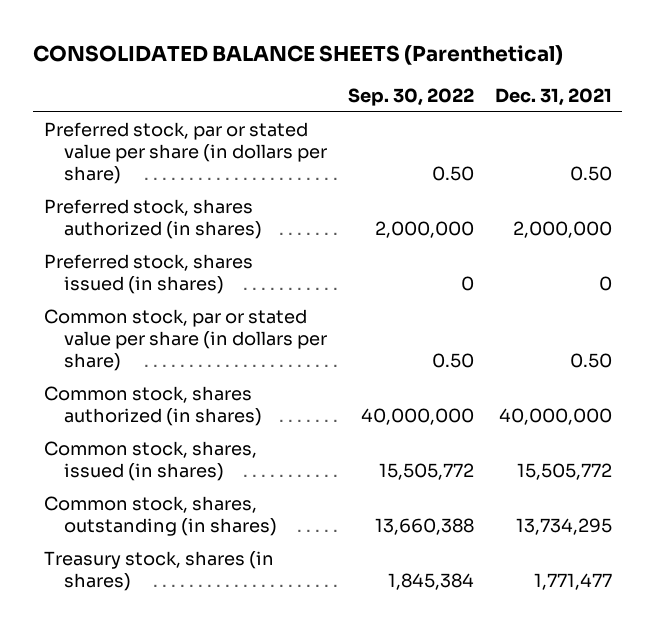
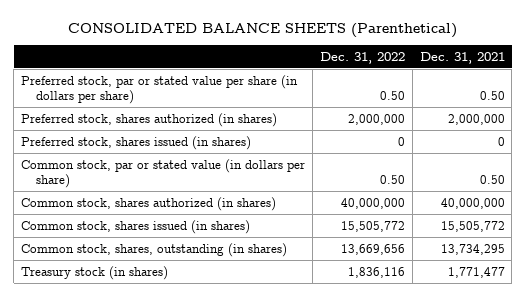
[348,87,475,106] Sep. 30, 2022 -> none
none -> [319,51,405,64] Dec. 31, 2022
[43,308,328,372] Common stock, par or stated value per share (in dollars per share) -> [21,158,306,188] Common stock, par or stated value (in dollars per share)
[43,440,257,482] Common stock, shares, issued (in shares) -> [21,219,251,234] Common stock, shares issued (in shares)
[43,550,274,592] Treasury stock, shares (in shares) -> [21,265,169,280] Treasury stock (in shares)

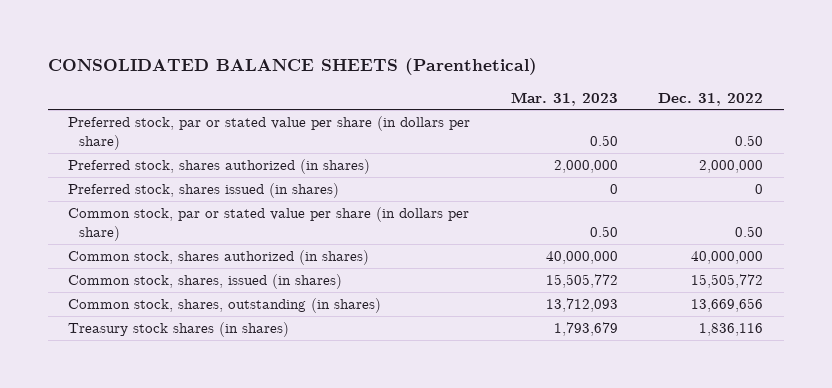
[419,51,505,64] Dec. 31, 2021 -> none
none -> [510,91,618,106] Mar. 31, 2023
[21,158,306,188] Common stock, par or stated value (in dollars per share) -> [68,207,470,242] Common stock, par or stated value per share (in dollars per share)
[21,219,251,234] Common stock, shares issued (in shares) -> [68,274,343,290] Common stock, shares, issued (in shares)
[21,265,169,280] Treasury stock (in shares) -> [68,322,290,338] Treasury stock shares (in shares)

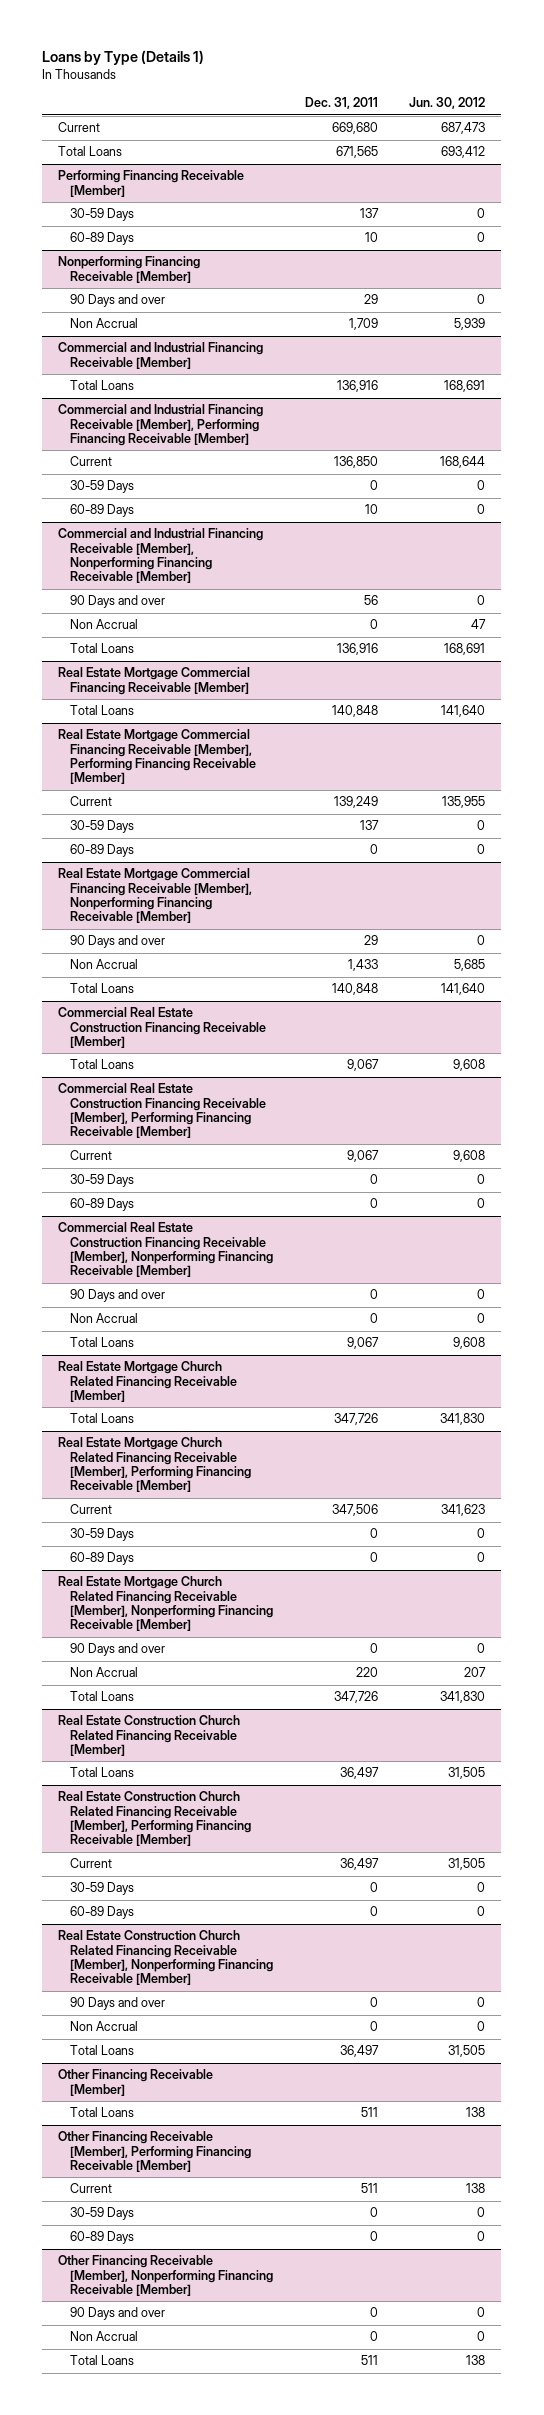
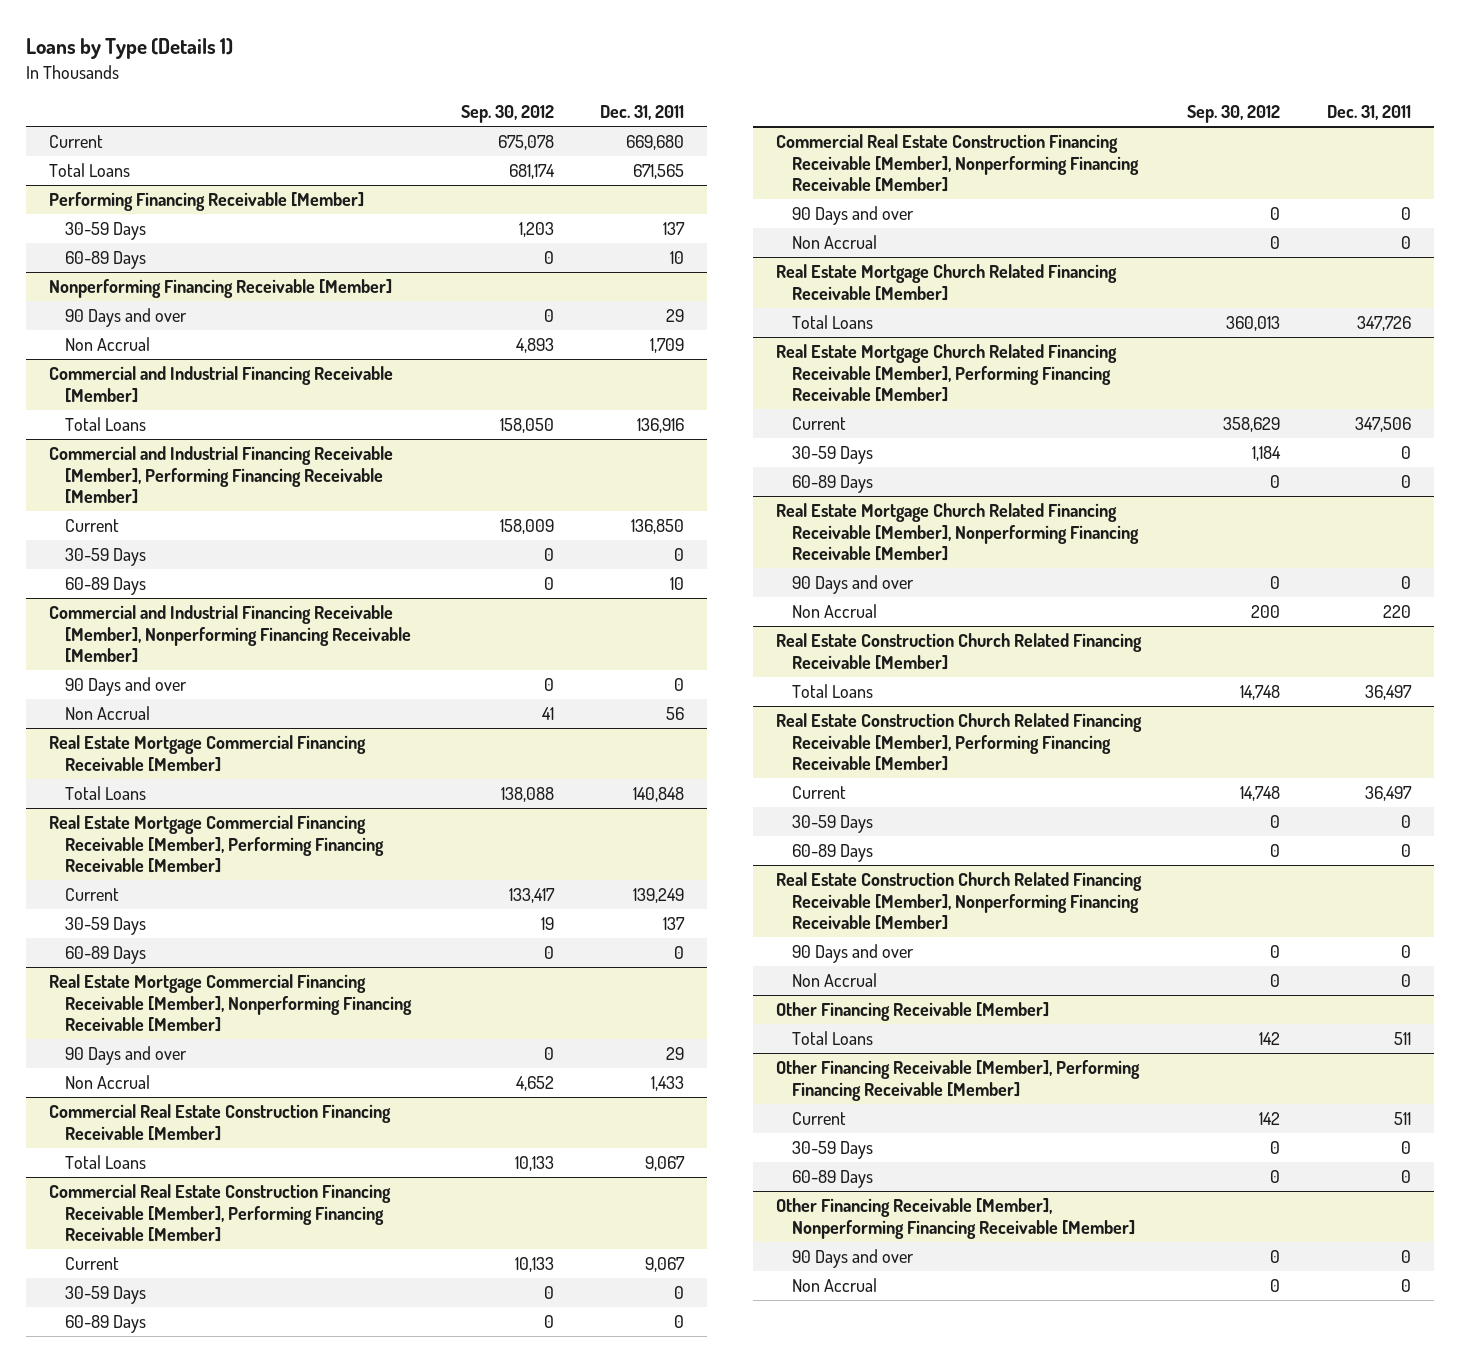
[409,97,486,110] Jun. 30, 2012 -> none
none -> [460,105,554,124] Sep. 30, 2012
[70,643,135,654] Total Loans -> none
[363,595,378,606] 56 -> [673,678,684,692] 0
[369,619,378,630] 0 -> [665,707,684,721] 56
[70,983,135,994] Total Loans -> none
[70,1337,135,1348] Total Loans -> none
[70,1691,135,1702] Total Loans -> none
[70,2045,135,2056] Total Loans -> none
[70,2355,135,2366] Total Loans -> none

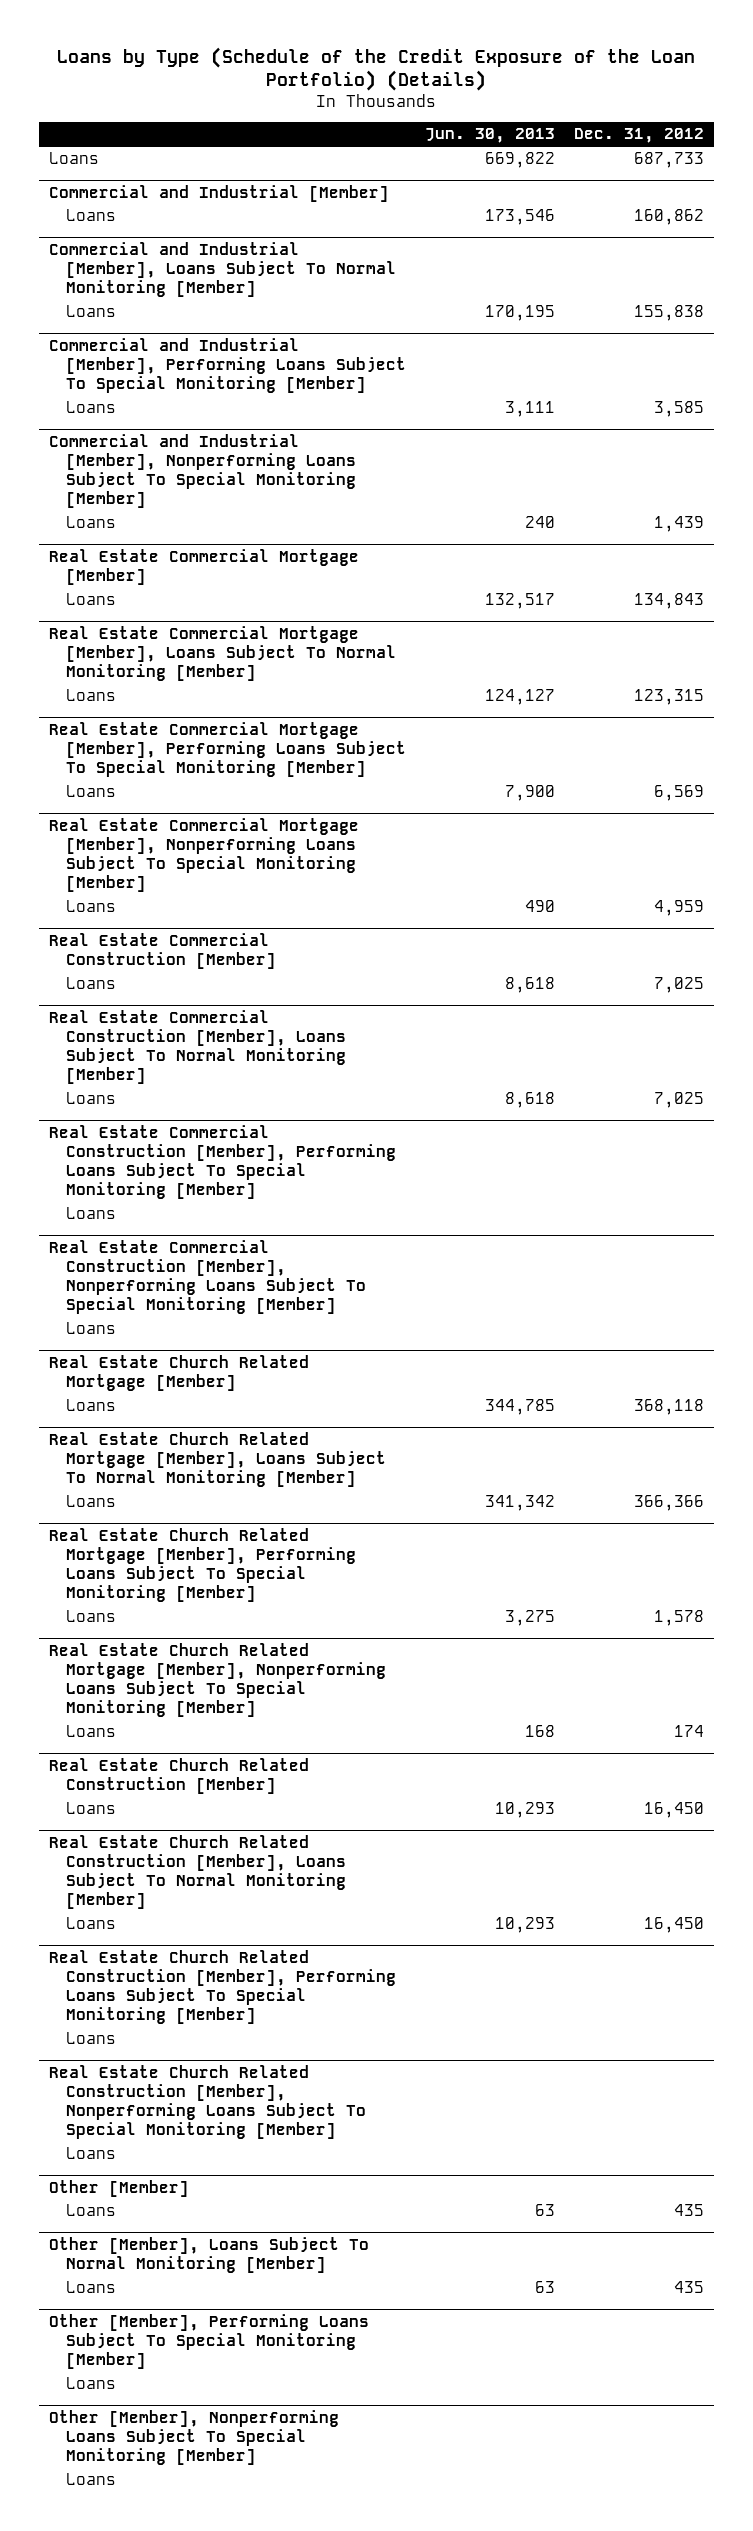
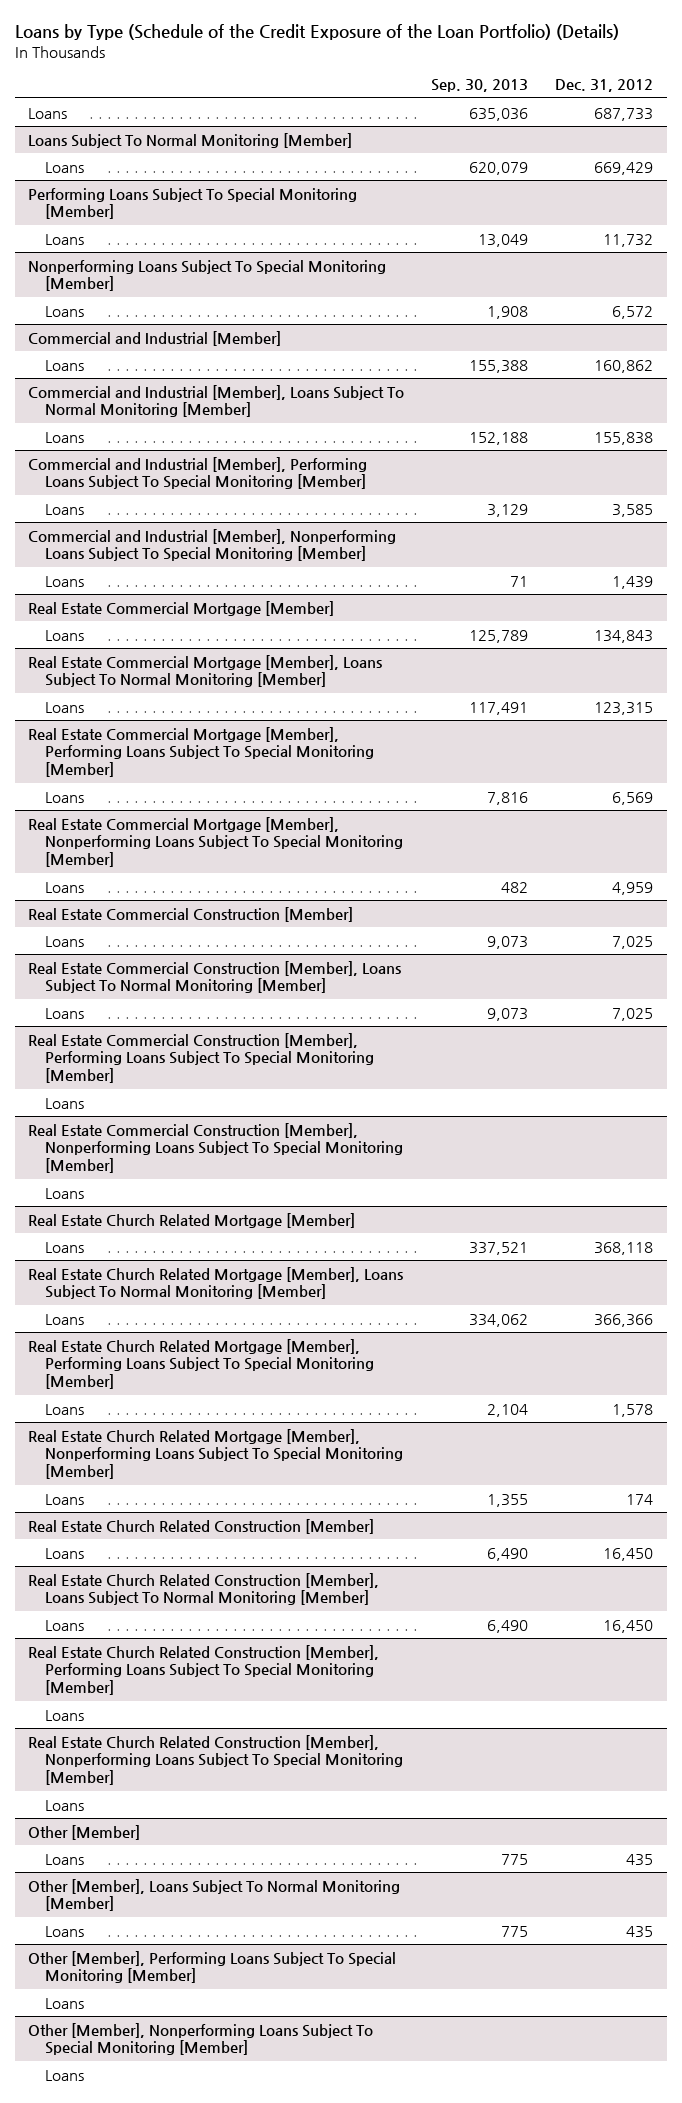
[425,128,556,144] Jun. 30, 2013 -> none
none -> [431,79,529,93] Sep. 30, 2013
none -> [28,132,353,148] Loans Subject To Normal Monitoring [Member]
none -> [44,161,84,173] Loans
none -> [28,187,358,220] Performing Loans Subject To Special Monitoring [Member]
none -> [44,233,84,245] Loans
none -> [28,259,387,292] Nonperforming Loans Subject To Special Monitoring [Member]
none -> [44,305,84,317] Loans

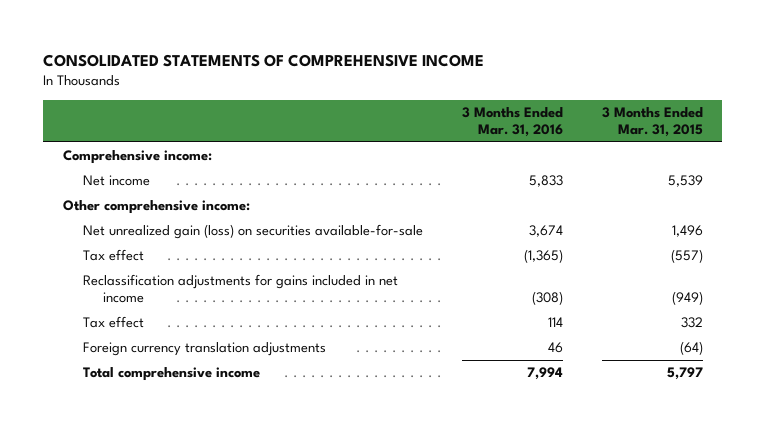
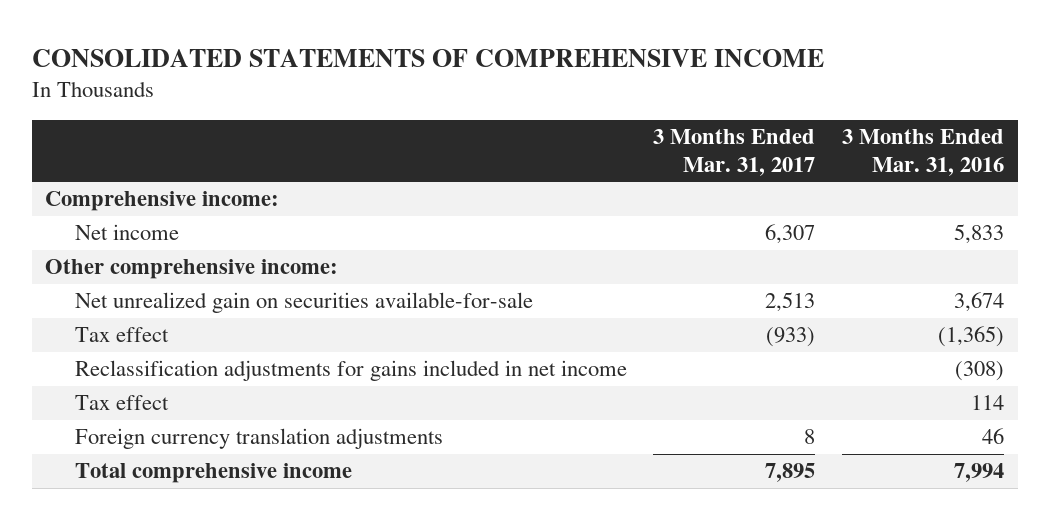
[601,107,703,137] 3 Months Ended Mar. 31, 2015 -> none
none -> [653,129,816,176] 3 Months Ended Mar. 31, 2017
[82,224,423,240] Net unrealized gain (loss) on securities available-for-sale -> [74,292,533,314] Net unrealized gain on securities available-for-sale

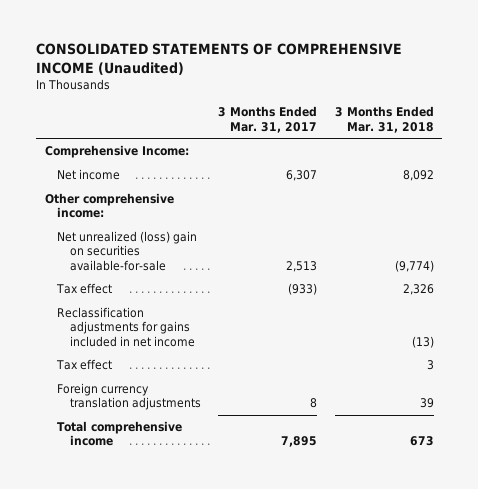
[32,48,825,67] CONSOLIDATED STATEMENTS OF COMPREHENSIVE INCOME -> [36,43,403,75] CONSOLIDATED STATEMENTS OF COMPREHENSIVE INCOME (Unaudited)
[842,129,1005,176] 3 Months Ended Mar. 31, 2016 -> none
none -> [334,106,434,133] 3 Months Ended Mar. 31, 2018
[45,191,280,212] Comprehensive income: -> [44,145,189,159] Comprehensive Income:
[74,292,533,314] Net unrealized gain on securities available-for-sale -> [57,231,198,271] Net unrealized (loss) gain on securities available-for-sale

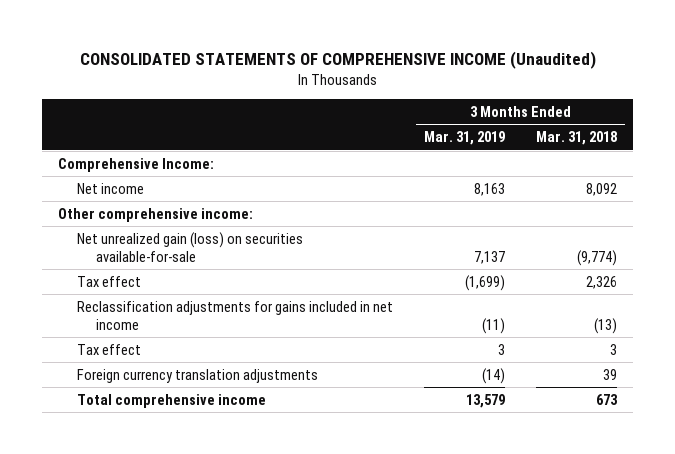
[218,106,318,133] 3 Months Ended Mar. 31, 2017 -> none
none -> [424,131,506,146] Mar. 31, 2019
[57,231,198,271] Net unrealized (loss) gain on securities available-for-sale -> [76,231,303,262] Net unrealized gain (loss) on securities available-for-sale

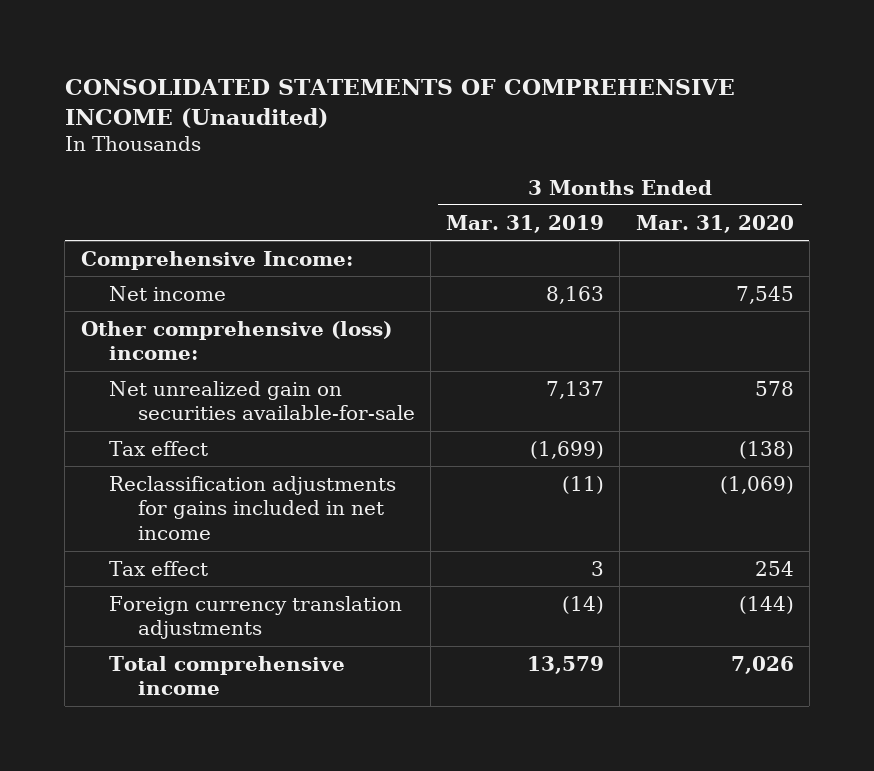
[536,131,618,146] Mar. 31, 2018 -> none
none -> [635,214,794,233] Mar. 31, 2020
[57,207,253,222] Other comprehensive income: -> [80,320,392,361] Other comprehensive (loss) income:
[76,231,303,262] Net unrealized gain (loss) on securities available-for-sale -> [109,380,415,421] Net unrealized gain on securities available-for-sale

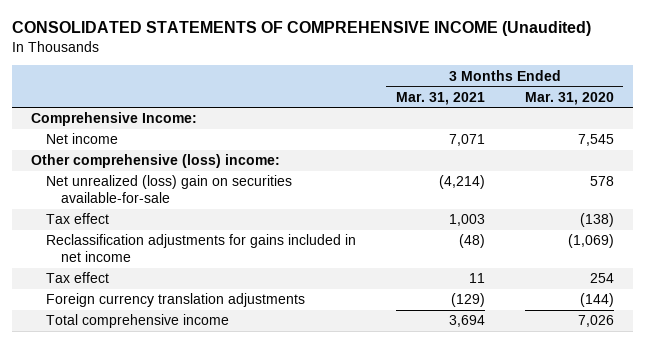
[446,214,605,233] Mar. 31, 2019 -> none
none -> [395,91,485,105] Mar. 31, 2021
[109,380,415,421] Net unrealized gain on securities available-for-sale -> [46,175,293,203] Net unrealized (loss) gain on securities available-for-sale

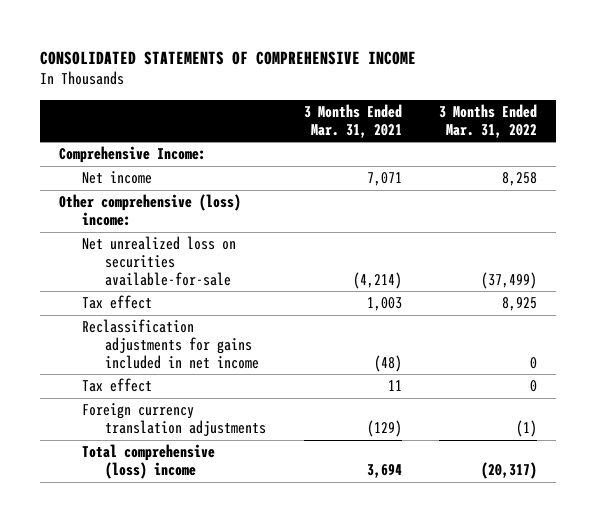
[11,20,591,36] CONSOLIDATED STATEMENTS OF COMPREHENSIVE INCOME (Unaudited) -> [39,50,416,65] CONSOLIDATED STATEMENTS OF COMPREHENSIVE INCOME
[524,91,614,105] Mar. 31, 2020 -> none
none -> [438,104,537,138] 3 Months Ended Mar. 31, 2022
[46,175,293,203] Net unrealized (loss) gain on securities available-for-sale -> [81,236,236,286] Net unrealized loss on securities available-for-sale
[46,314,230,329] Total comprehensive income -> [81,444,215,480] Total comprehensive (loss) income

